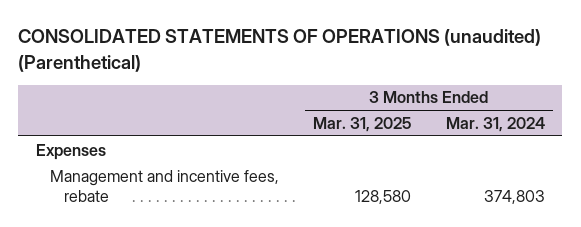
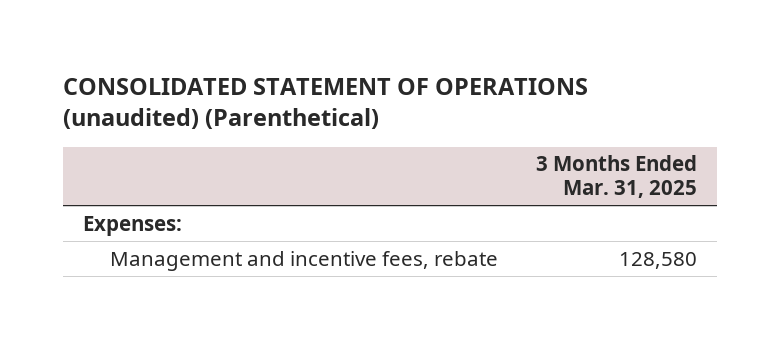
[18,29,542,72] CONSOLIDATED STATEMENTS OF OPERATIONS (unaudited) (Parenthetical) -> [63,77,589,130] CONSOLIDATED STATEMENT OF OPERATIONS (unaudited) (Parenthetical)
[445,116,545,132] Mar. 31, 2024 -> none
[35,143,106,160] Expenses -> [82,215,182,236] Expenses:

